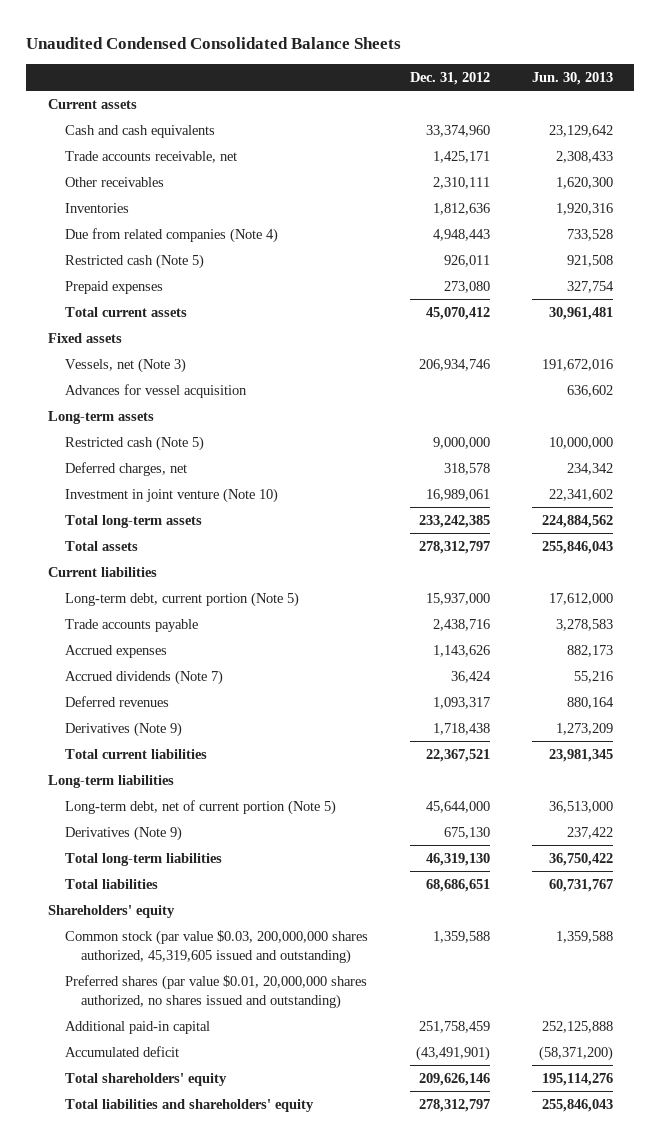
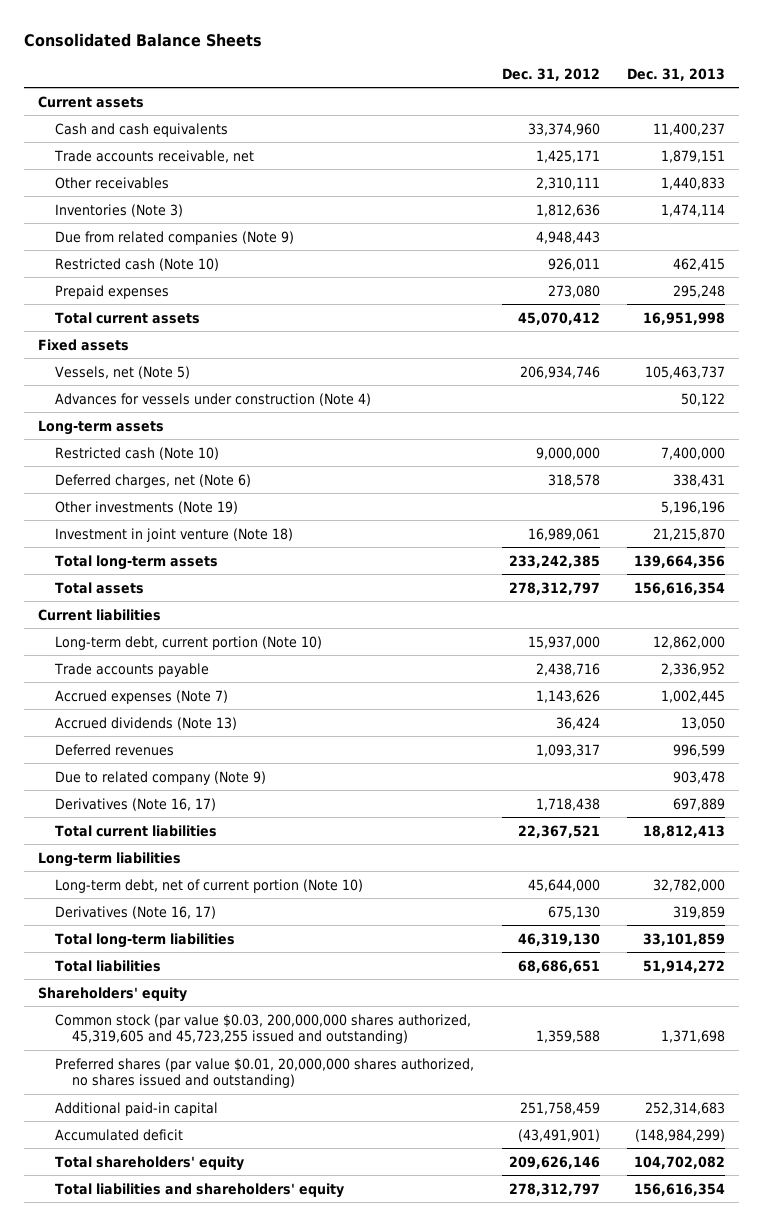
[26,37,402,50] Unaudited Condensed Consolidated Balance Sheets -> [24,33,263,48] Consolidated Balance Sheets
[531,71,613,85] Jun. 30, 2013 -> none
none -> [627,67,726,81] Dec. 31, 2013
[64,202,129,213] Inventories -> [55,203,184,217] Inventories (Note 3)
[64,227,278,243] Due from related companies (Note 4) -> [55,230,295,245] Due from related companies (Note 9)
[64,253,204,269] Restricted cash (Note 5) -> [55,257,220,271] Restricted cash (Note 10)
[64,383,247,398] Advances for vessel acquisition -> none
[64,357,186,373] Vessels, net (Note 3) -> [55,365,191,379] Vessels, net (Note 5)
none -> [55,392,372,406] Advances for vessels under construction (Note 4)
[64,435,204,451] Restricted cash (Note 5) -> [55,446,220,460] Restricted cash (Note 10)
[64,461,187,476] Deferred charges, net -> [55,473,252,488] Deferred charges, net (Note 6)
none -> [55,500,239,514] Other investments (Note 19)
[64,487,278,503] Investment in joint venture (Note 10) -> [55,527,294,542] Investment in joint venture (Note 18)
[64,591,299,607] Long-term debt, current portion (Note 5) -> [55,635,323,650] Long-term debt, current portion (Note 10)
[64,644,167,658] Accrued expenses -> [55,689,229,704] Accrued expenses (Note 7)
[64,669,223,685] Accrued dividends (Note 7) -> [55,716,238,730] Accrued dividends (Note 13)
none -> [55,770,267,785] Due to related company (Note 9)
[64,721,182,737] Derivatives (Note 9) -> [55,797,217,811] Derivatives (Note 16, 17)
[64,799,336,815] Long-term debt, net of current portion (Note 5) -> [55,878,364,893] Long-term debt, net of current portion (Note 10)
[64,825,182,841] Derivatives (Note 9) -> [55,905,217,919] Derivatives (Note 16, 17)
[64,929,368,964] Common stock (par value $0.03, 200,000,000 shares authorized, 45,319,605 issued and outstanding) -> [55,1013,472,1045] Common stock (par value $0.03, 200,000,000 shares authorized, 45,319,605 and 45,723,255 issued and outstanding)

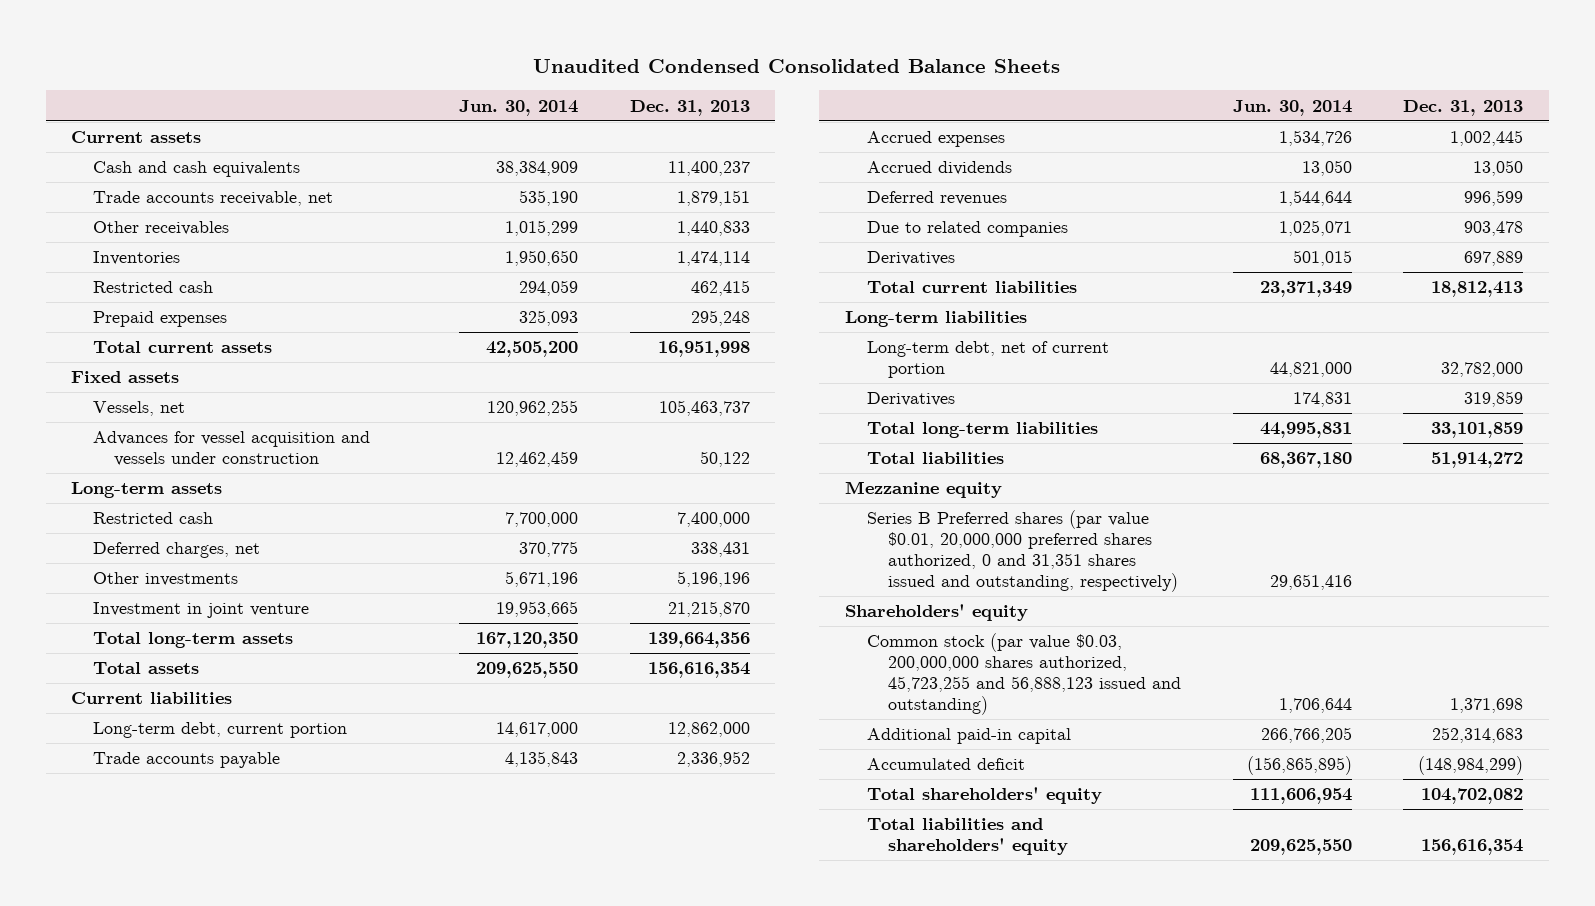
[24,33,263,48] Consolidated Balance Sheets -> [533,58,1061,73] Unaudited Condensed Consolidated Balance Sheets
[501,67,600,81] Dec. 31, 2012 -> none
none -> [458,99,578,116] Jun. 30, 2014
[55,230,295,245] Due from related companies (Note 9) -> none
[55,203,184,217] Inventories (Note 3) -> [92,251,180,266] Inventories
[55,257,220,271] Restricted cash (Note 10) -> [92,281,213,294] Restricted cash
[55,365,191,379] Vessels, net (Note 5) -> [92,401,185,417] Vessels, net
[55,392,372,406] Advances for vessels under construction (Note 4) -> [92,431,370,467] Advances for vessel acquisition and vessels under construction
[55,446,220,460] Restricted cash (Note 10) -> [92,512,213,525] Restricted cash
[55,473,252,488] Deferred charges, net (Note 6) -> [92,542,260,559] Deferred charges, net
[55,500,239,514] Other investments (Note 19) -> [92,572,238,587] Other investments
[55,527,294,542] Investment in joint venture (Note 18) -> [92,602,309,619] Investment in joint venture
[55,635,323,650] Long-term debt, current portion (Note 10) -> [92,722,347,739] Long-term debt, current portion
[55,689,229,704] Accrued expenses (Note 7) -> [866,131,1005,148] Accrued expenses
[55,716,238,730] Accrued dividends (Note 13) -> [866,161,1012,176] Accrued dividends
[55,770,267,785] Due to related company (Note 9) -> [866,221,1068,238] Due to related companies
[55,797,217,811] Derivatives (Note 16, 17) -> [866,251,955,266] Derivatives
[55,878,364,893] Long-term debt, net of current portion (Note 10) -> [866,341,1109,379] Long-term debt, net of current portion
[55,905,217,919] Derivatives (Note 16, 17) -> [866,392,955,407] Derivatives
none -> [845,481,1003,499] Mezzanine equity
none -> [866,510,1179,593] Series B Preferred shares (par value $0.01, 20,000,000 preferred shares authorized, 0 and 31,351 shares issued and outstanding, respectively)
[55,1057,475,1089] Preferred shares (par value $0.01, 20,000,000 shares authorized, no shares issued and outstanding) -> none
[55,1013,472,1045] Common stock (par value $0.03, 200,000,000 shares authorized, 45,319,605 and 45,723,255 issued and outstanding) -> [866,633,1182,716] Common stock (par value $0.03, 200,000,000 shares authorized, 45,723,255 and 56,888,123 issued and outstanding)

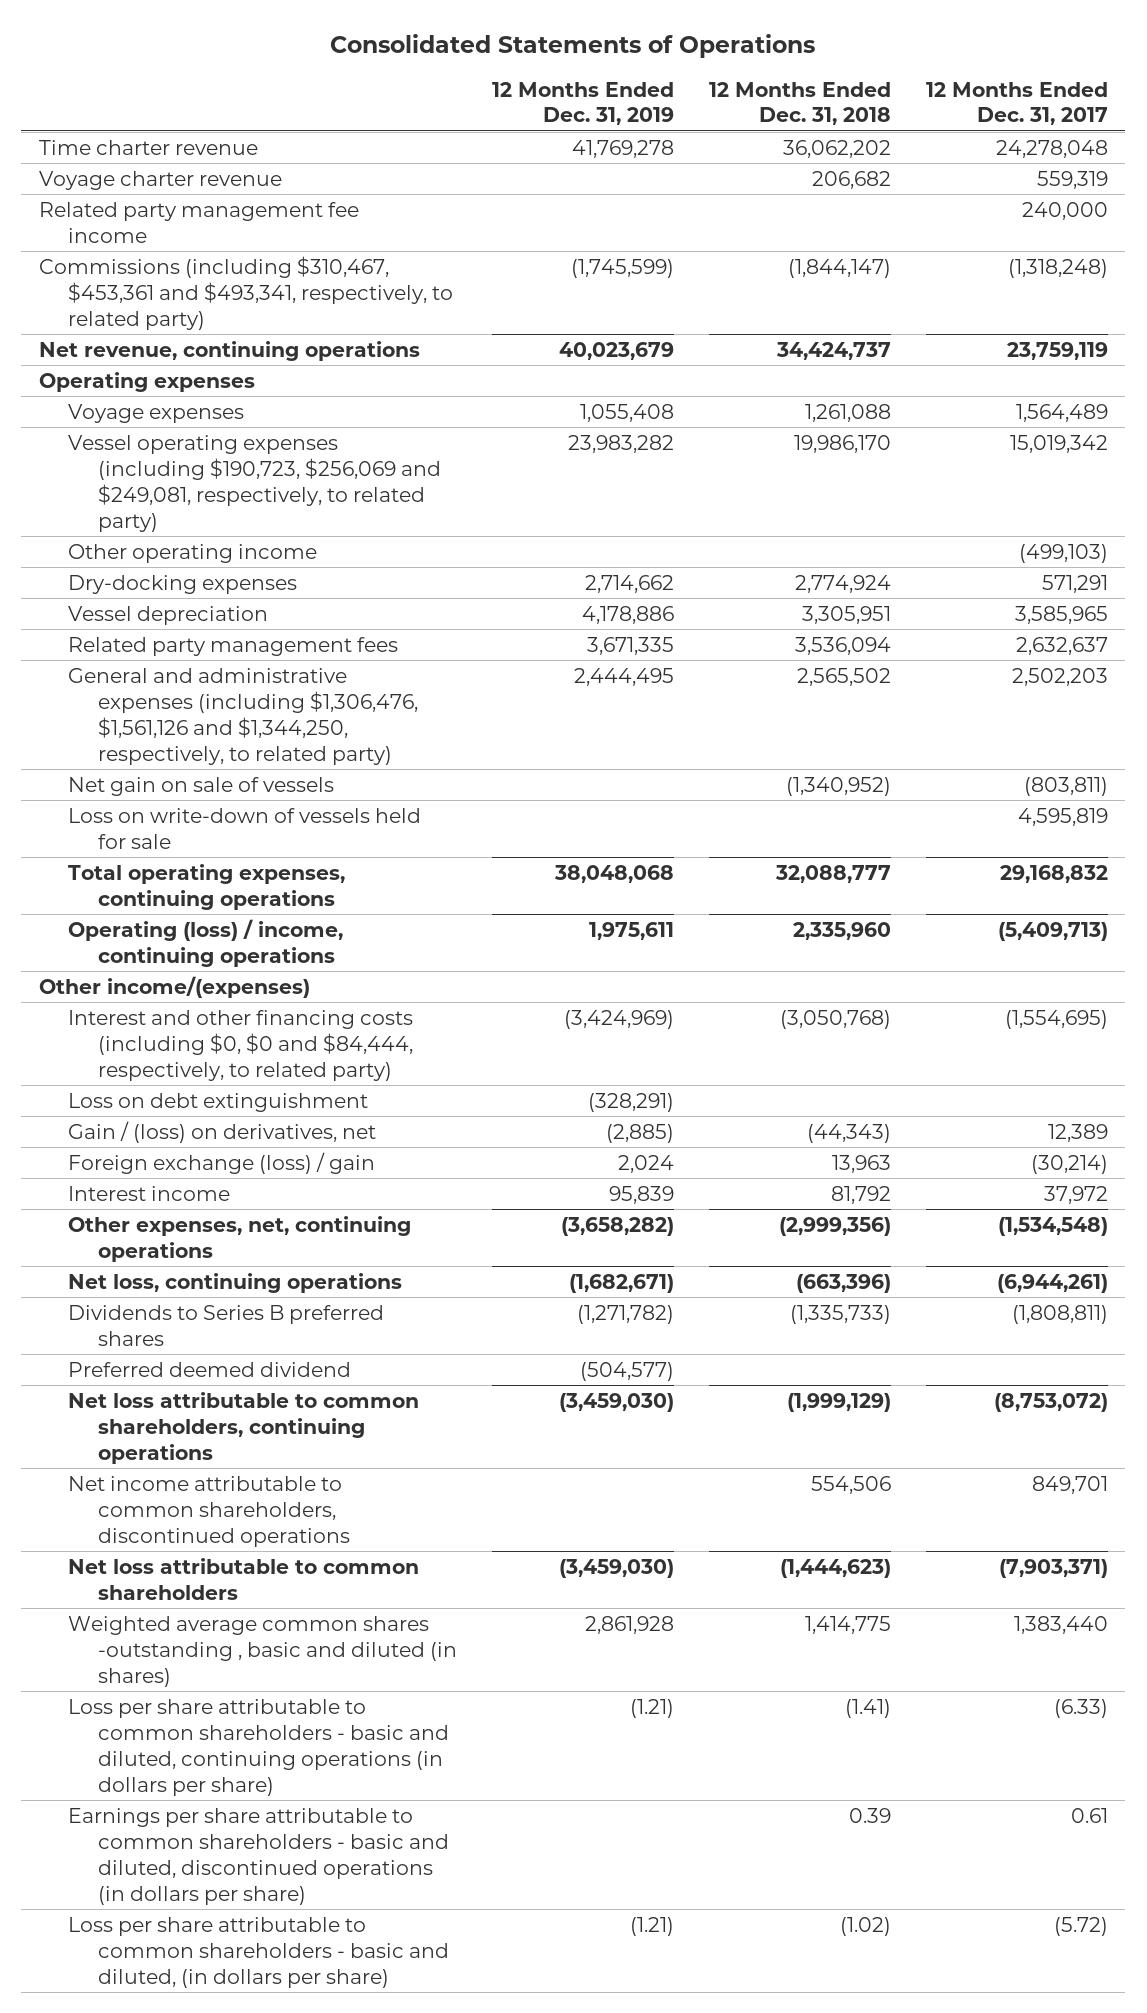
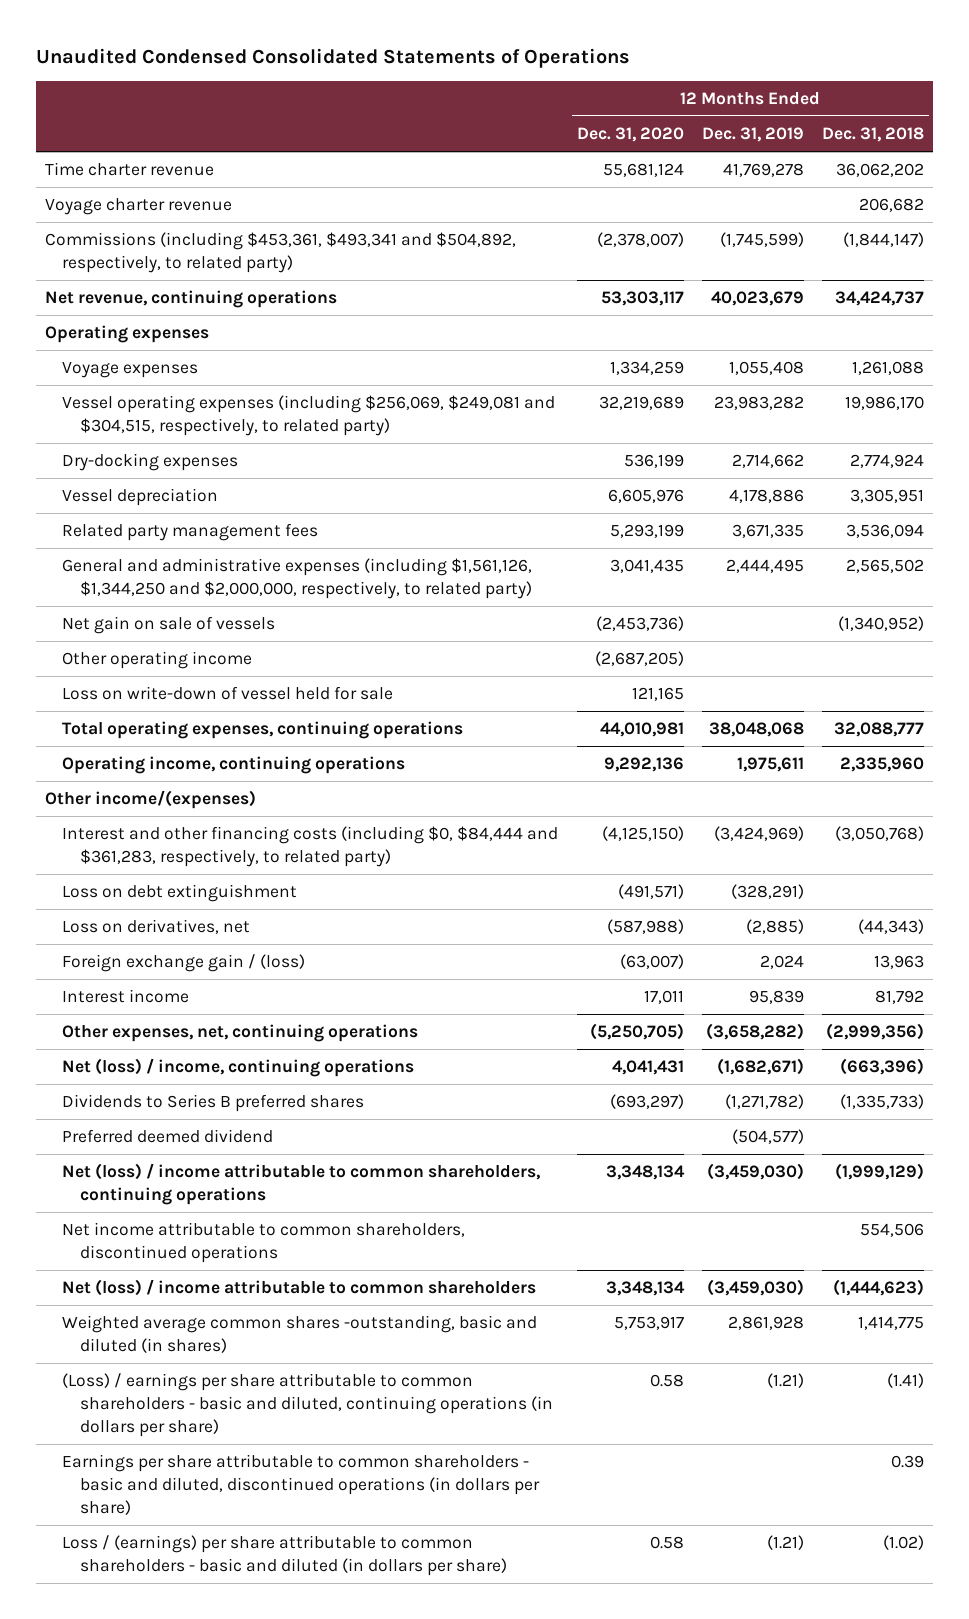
[330,34,816,59] Consolidated Statements of Operations -> [35,48,630,69] Unaudited Condensed Consolidated Statements of Operations
[925,81,1108,126] 12 Months Ended Dec. 31, 2017 -> none
none -> [576,127,684,143] Dec. 31, 2020
[38,201,359,243] Related party management fee income -> none
[38,255,454,330] Commissions (including $310,467, $453,361 and $493,341, respectively, to related party) -> [45,232,517,273] Commissions (including $453,361, $493,341 and $504,892, respectively, to related party)
[68,434,442,532] Vessel operating expenses (including $190,723, $256,069 and $249,081, respectively, to related party) -> [62,395,556,436] Vessel operating expenses (including $256,069, $249,081 and $304,515, respectively, to related party)
[68,667,419,765] General and administrative expenses (including $1,306,476, $1,561,126 and $1,344,250, respectively, to related party) -> [62,558,533,599] General and administrative expenses (including $1,561,126, $1,344,250 and $2,000,000, respectively, to related party)
[68,543,318,563] Other operating income -> [62,651,253,670] Other operating income
[68,807,422,849] Loss on write-down of vessels held for sale -> [62,686,394,701] Loss on write-down of vessel held for sale
[68,918,344,967] Operating (loss) / income, continuing operations -> [62,756,406,775] Operating income, continuing operations
[68,1009,414,1081] Interest and other financing costs (including $0, $0 and $84,444, respectively, to related party) -> [62,826,559,867] Interest and other financing costs (including $0, $84,444 and $361,283, respectively, to related party)
[68,1120,377,1143] Gain / (loss) on derivatives, net -> [62,919,251,935] Loss on derivatives, net
[68,1151,376,1174] Foreign exchange (loss) / gain -> [62,954,306,973] Foreign exchange gain / (loss)
[68,1272,403,1293] Net loss, continuing operations -> [62,1058,415,1078] Net (loss) / income, continuing operations
[68,1391,420,1464] Net loss attributable to common shareholders, continuing operations -> [62,1163,541,1205] Net (loss) / income attributable to common shareholders, continuing operations
[68,1557,420,1600] Net loss attributable to common shareholders -> [62,1279,537,1297] Net (loss) / income attributable to common shareholders
[68,1615,458,1687] Weighted average common shares -outstanding , basic and diluted (in shares) -> [62,1315,538,1353] Weighted average common shares -outstanding, basic and diluted (in shares)
[68,1698,450,1796] Loss per share attributable to common shareholders - basic and diluted, continuing operations (in dollars per share) -> [62,1373,553,1437] (Loss) / earnings per share attributable to common shareholders - basic and diluted, continuing operations (in dollars per share)
[68,1916,450,1988] Loss per share attributable to common shareholders - basic and diluted, (in dollars per share) -> [62,1535,507,1576] Loss / (earnings) per share attributable to common shareholders - basic and diluted (in dollars per share)

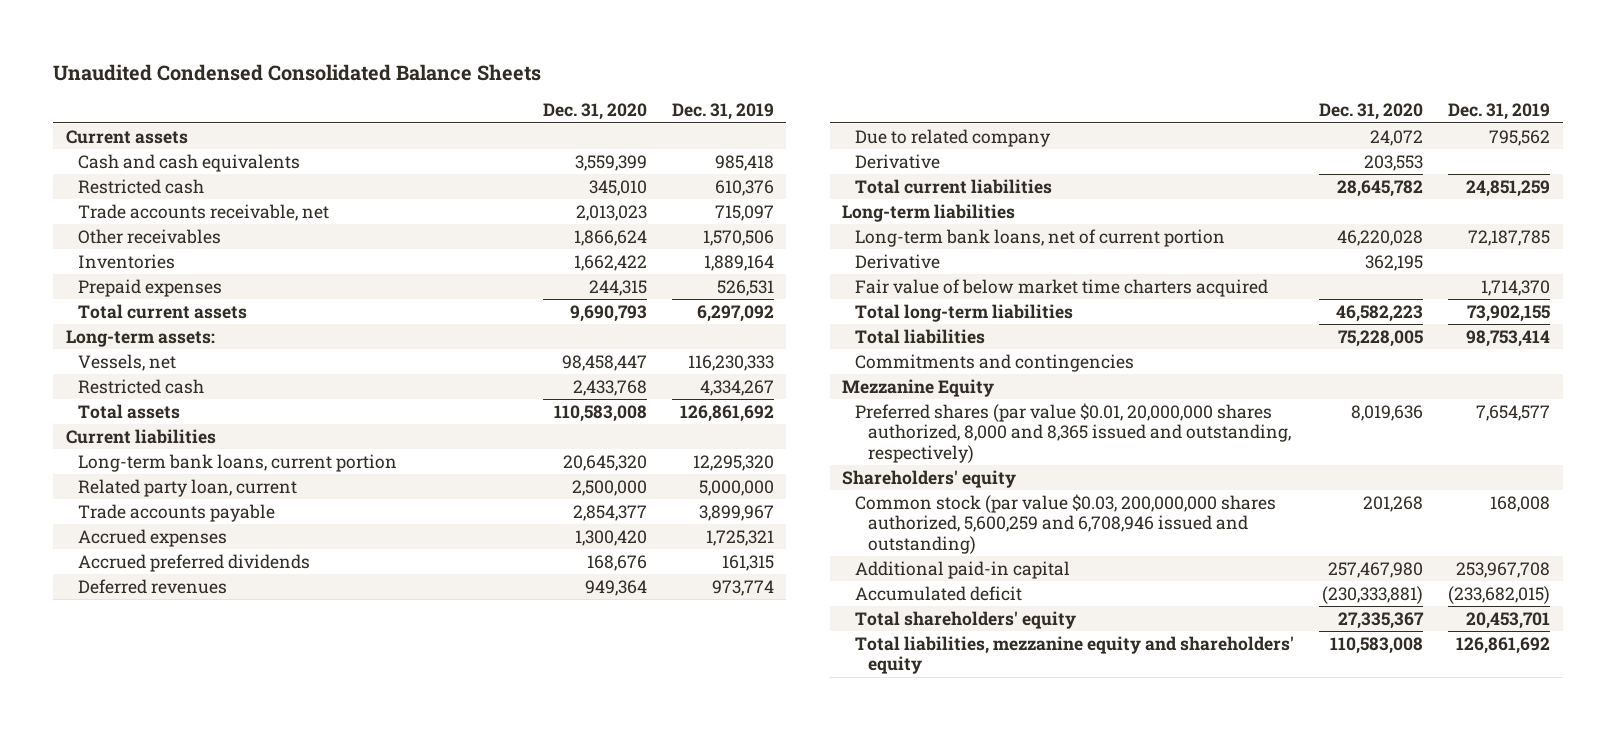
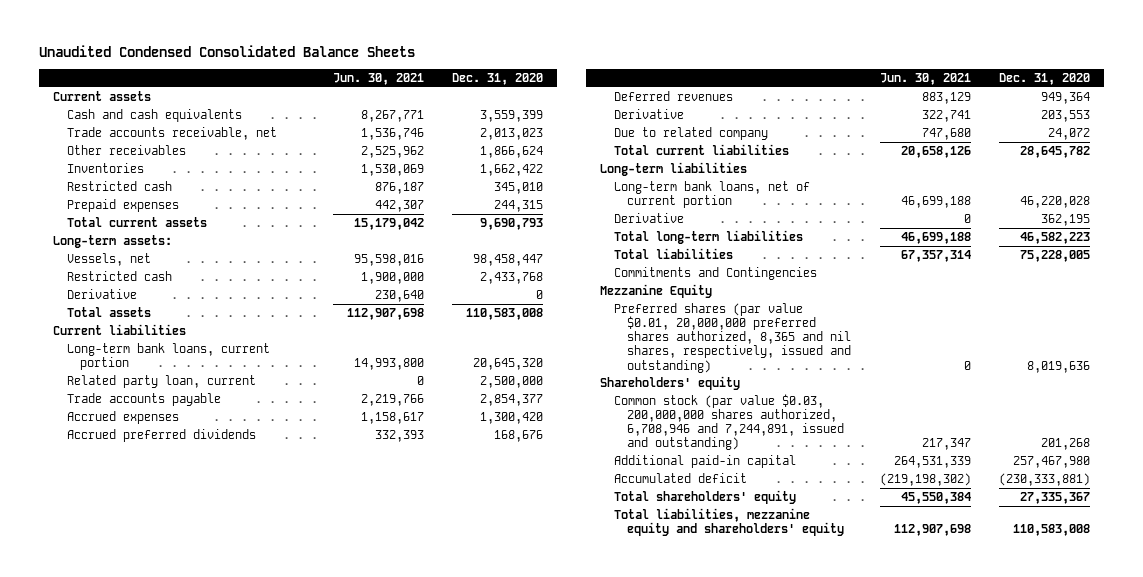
[671,103,774,121] Dec. 31, 2019 -> none
none -> [332,72,424,85] Jun. 30, 2021
[78,178,205,194] Restricted cash -> [66,181,172,192] Restricted cash
none -> [66,289,137,300] Derivative
[855,128,1051,147] Due to related company -> [613,127,768,141] Due to related company
[855,278,1269,297] Fair value of below market time charters acquired -> none
[855,353,1135,372] Commitments and contingencies -> [613,267,817,281] Commitments and Contingencies
[855,402,1292,463] Preferred shares (par value $0.01, 20,000,000 shares authorized, 8,000 and 8,365 issued and outstanding, respectively) -> [613,303,852,373] Preferred shares (par value $0.01, 20,000,000 preferred shares authorized, 8,365 and nil shares, respectively, issued and outstanding)
[855,493,1277,554] Common stock (par value $0.03, 200,000,000 shares authorized, 5,600,259 and 6,708,946 issued and outstanding) -> [613,394,845,451] Common stock (par value $0.03, 200,000,000 shares authorized, 6,708,946 and 7,244,891, issued and outstanding)

